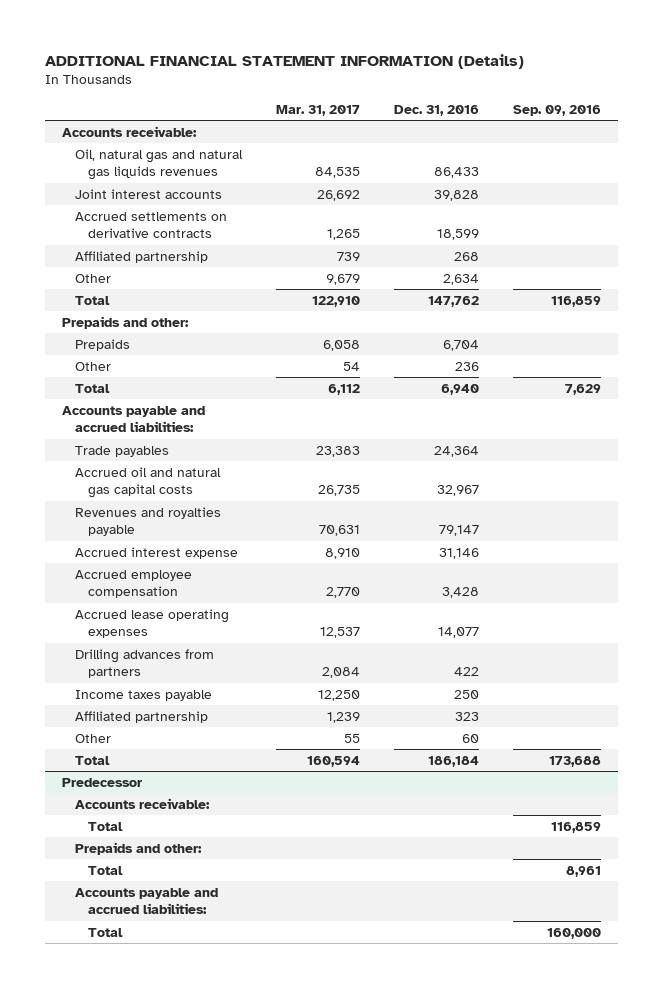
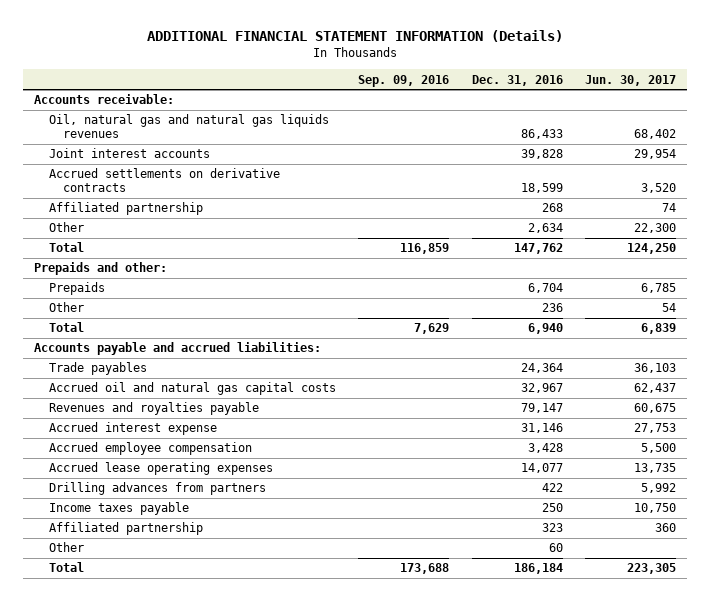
[276,104,361,116] Mar. 31, 2017 -> none
none -> [585,74,677,86] Jun. 30, 2017
[61,777,142,787] Predecessor -> none
[74,797,210,809] Accounts receivable: -> none
[88,821,124,831] Total -> none
[74,841,202,855] Prepaids and other: -> none
[88,865,124,875] Total -> none
[74,887,218,915] Accounts payable and accrued liabilities: -> none
[88,927,124,937] Total -> none

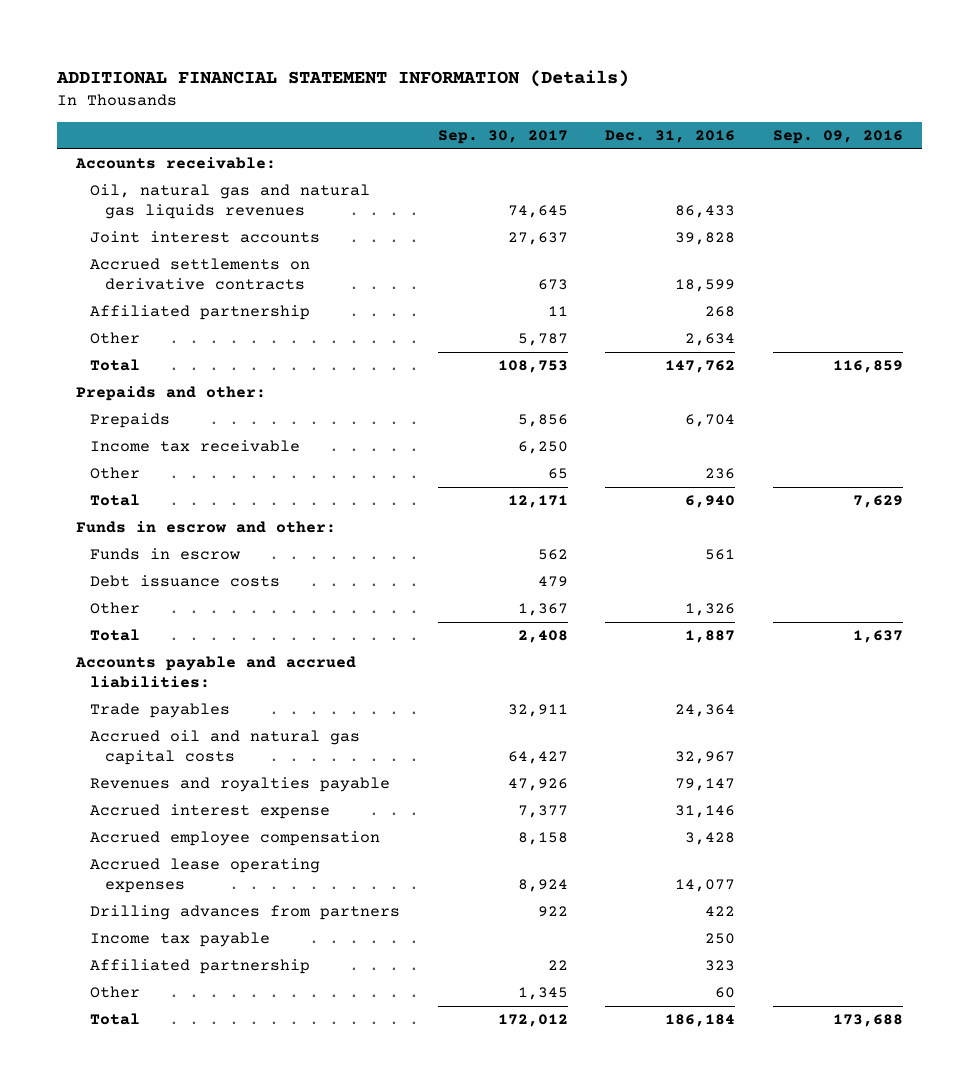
[585,74,677,86] Jun. 30, 2017 -> none
none -> [437,130,568,145] Sep. 30, 2017
none -> [90,440,301,453] Income tax receivable
none -> [75,521,336,534] Funds in escrow and other:
none -> [90,548,241,561] Funds in escrow
none -> [90,575,281,588] Debt issuance costs
none -> [90,602,141,615] Other
none -> [90,629,141,642] Total
[48,502,189,516] Income taxes payable -> [90,932,271,948] Income tax payable

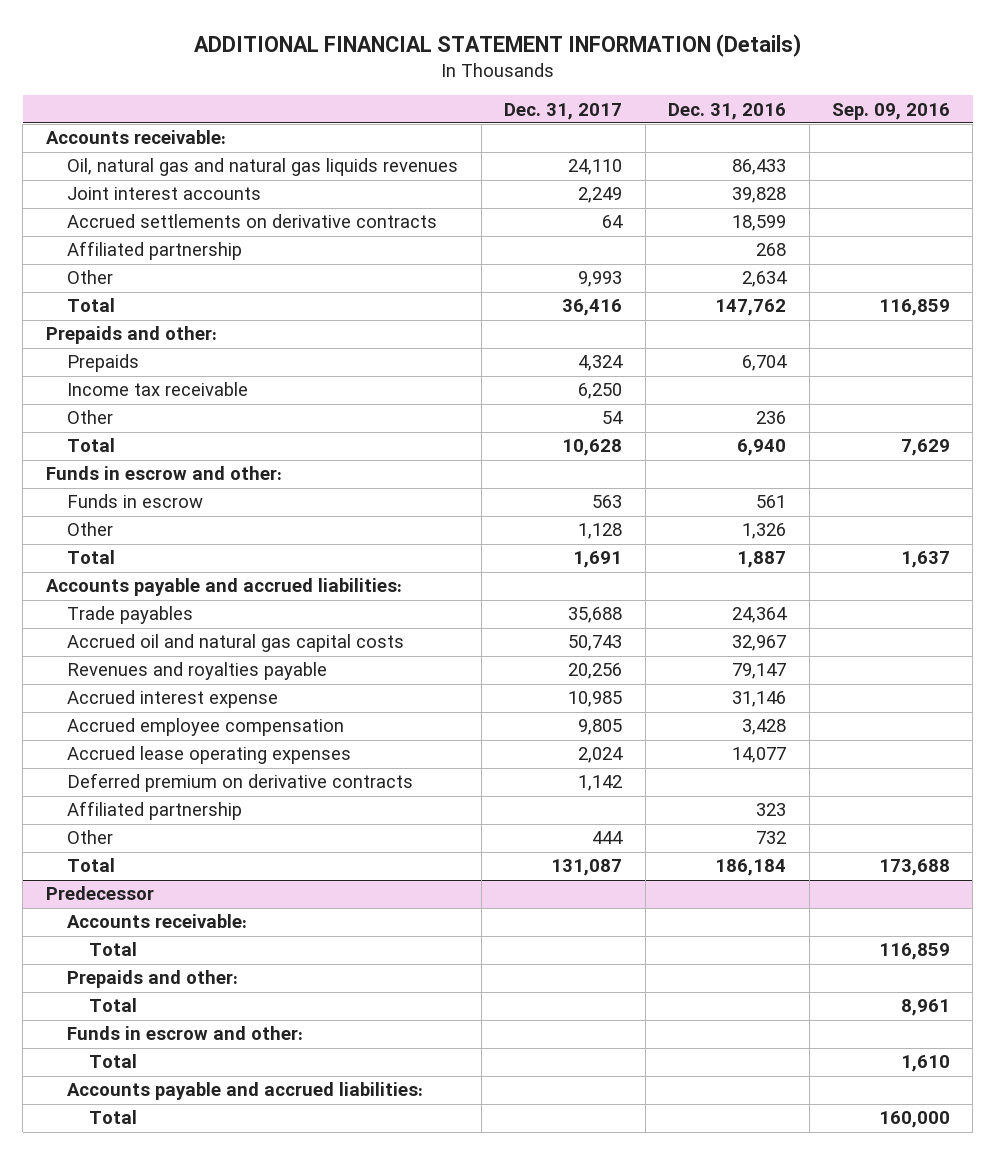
[437,130,568,145] Sep. 30, 2017 -> none
none -> [504,102,623,120] Dec. 31, 2017
[90,575,281,588] Debt issuance costs -> none
[90,905,401,921] Drilling advances from partners -> none
[90,932,271,948] Income tax payable -> none
none -> [67,773,414,793] Deferred premium on derivative contracts
[715,987,736,999] 60 -> [756,831,787,845] 732
none -> [45,886,154,901] Predecessor
none -> [67,914,248,929] Accounts receivable:
none -> [89,942,138,957] Total
none -> [67,970,239,989] Prepaids and other:
none -> [89,998,138,1013] Total
none -> [67,1026,304,1041] Funds in escrow and other:
none -> [89,1054,138,1069] Total
none -> [67,1082,424,1101] Accounts payable and accrued liabilities:
none -> [89,1110,138,1125] Total

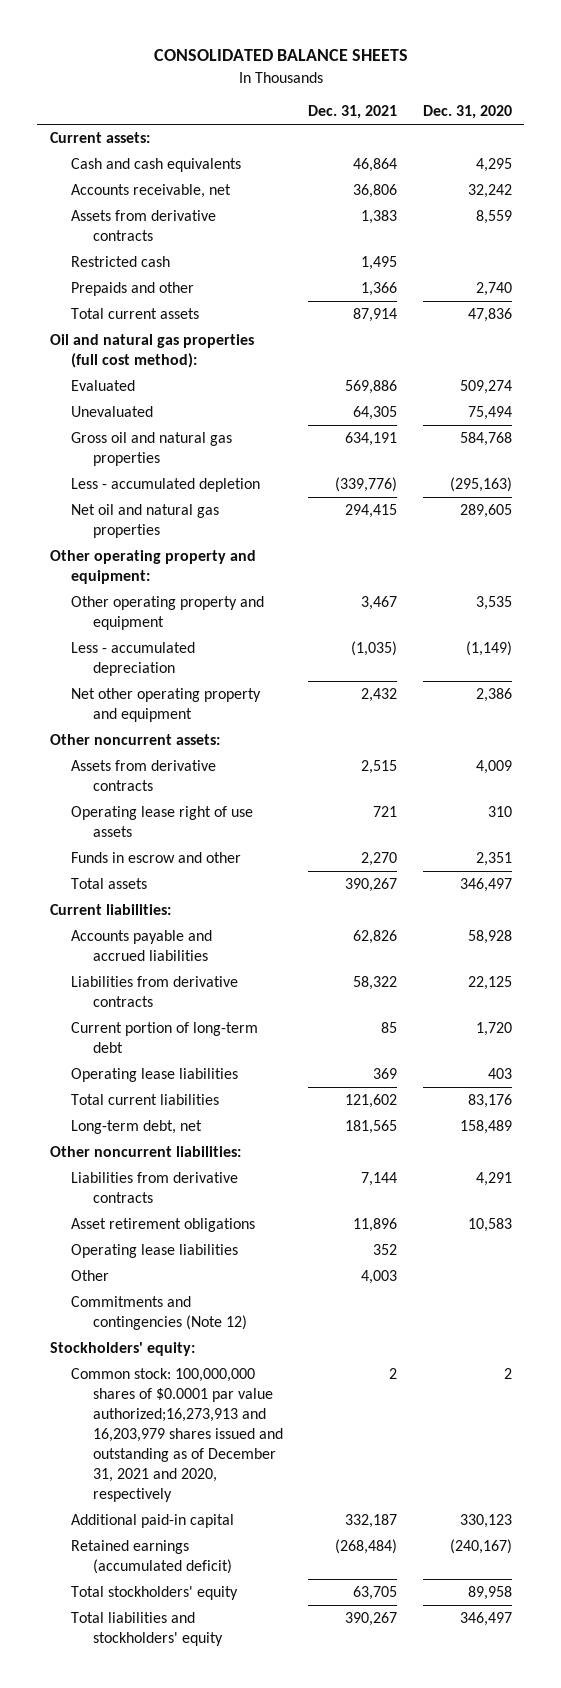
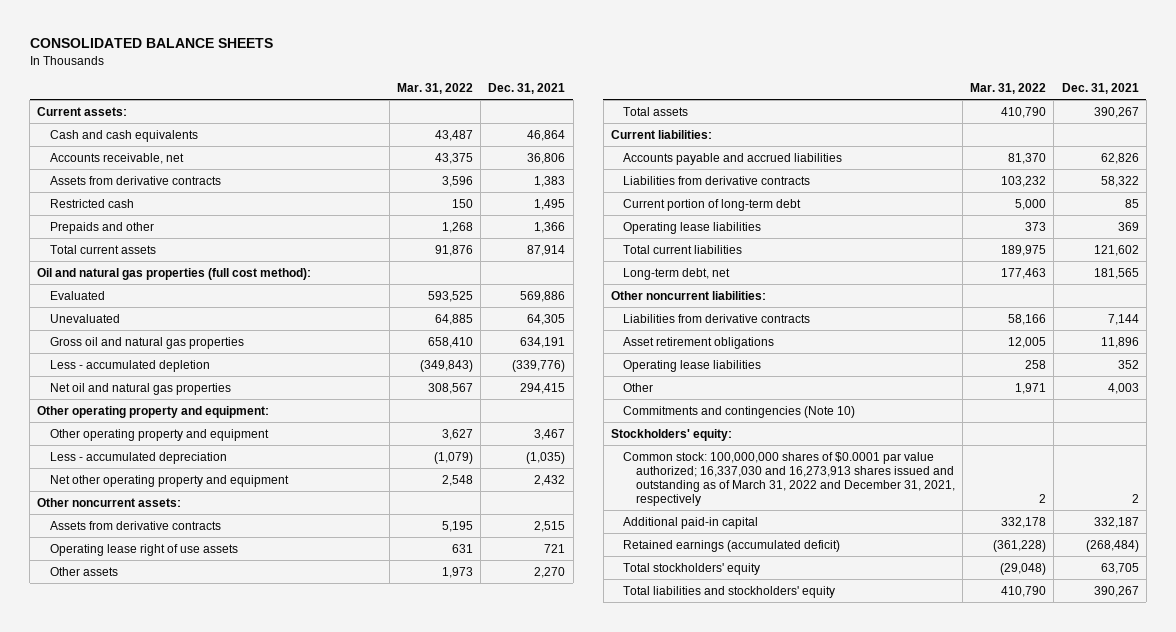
[422,105,512,120] Dec. 31, 2020 -> none
none -> [396,83,473,95] Mar. 31, 2022
[71,852,242,864] Funds in escrow and other -> [50,566,119,576] Other assets
[71,1296,247,1331] Commitments and contingencies (Note 12) -> [623,405,856,418] Commitments and contingencies (Note 10)
[71,1368,283,1502] Common stock: 100,000,000 shares of $0.0001 par value authorized;16,273,913 and 16,203,979 shares issued and outstanding as of December 31, 2021 and 2020, respectively -> [623,451,955,506] Common stock: 100,000,000 shares of $0.0001 par value authorized; 16,337,030 and 16,273,913 shares issued and outstanding as of March 31, 2022 and December 31, 2021, respectively

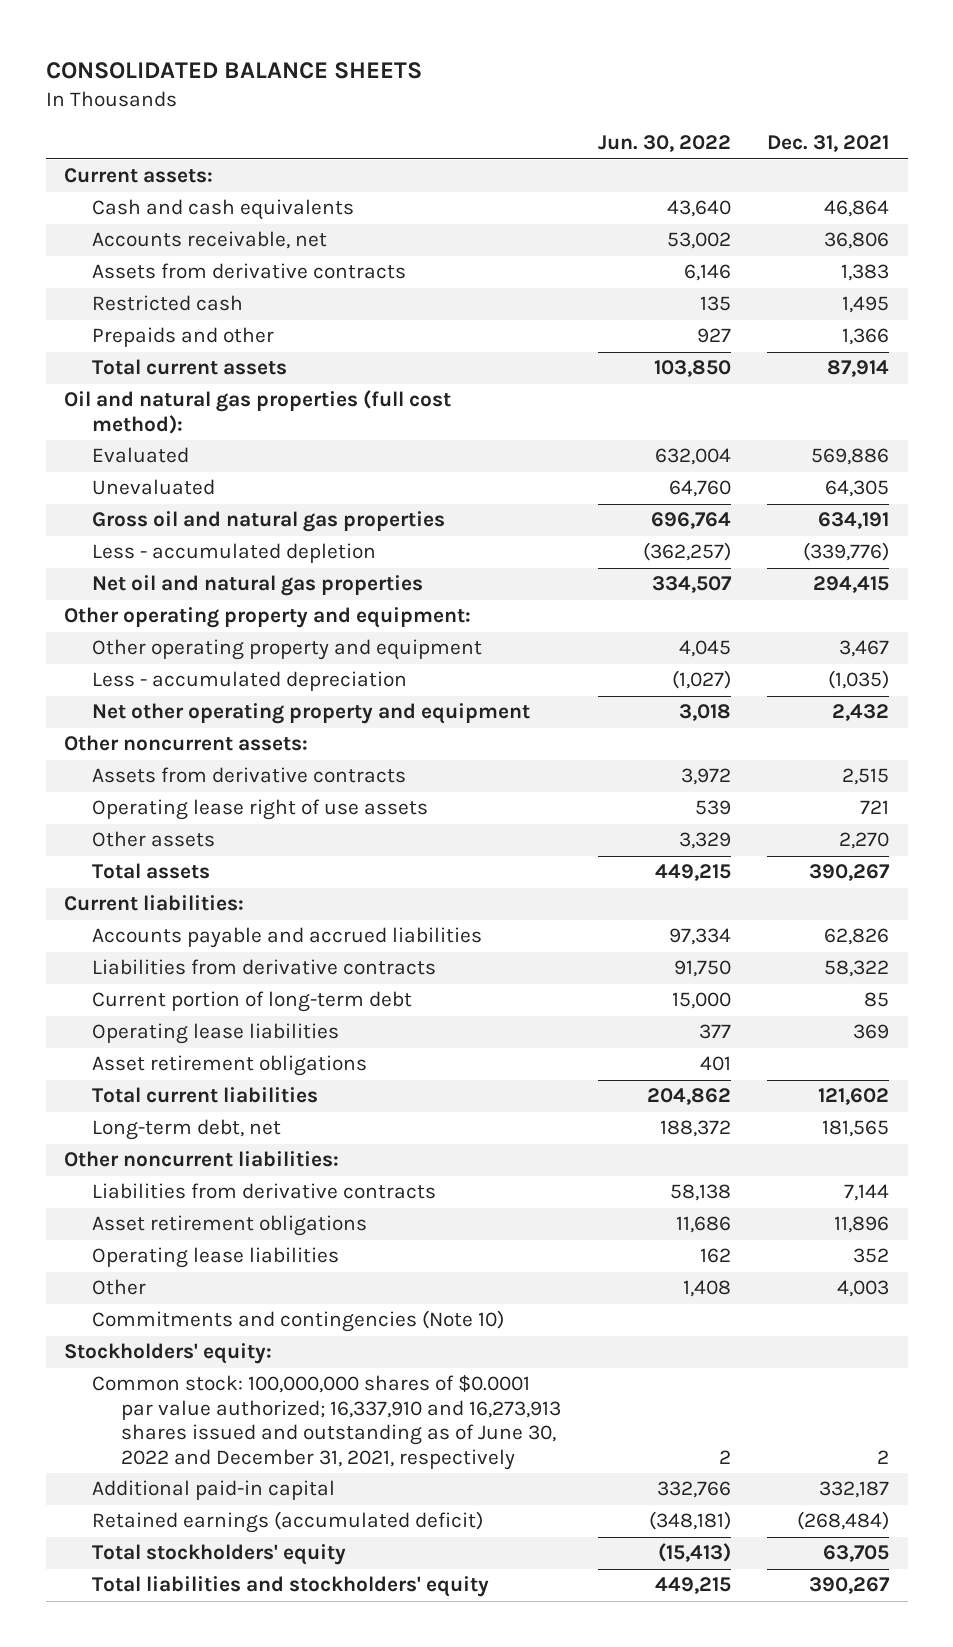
[396,83,473,95] Mar. 31, 2022 -> none
none -> [597,135,731,153] Jun. 30, 2022
none -> [92,1055,368,1077] Asset retirement obligations
[623,451,955,506] Common stock: 100,000,000 shares of $0.0001 par value authorized; 16,337,030 and 16,273,913 shares issued and outstanding as of March 31, 2022 and December 31, 2021, respectively -> [92,1375,561,1471] Common stock: 100,000,000 shares of $0.0001 par value authorized; 16,337,910 and 16,273,913 shares issued and outstanding as of June 30, 2022 and December 31, 2021, respectively

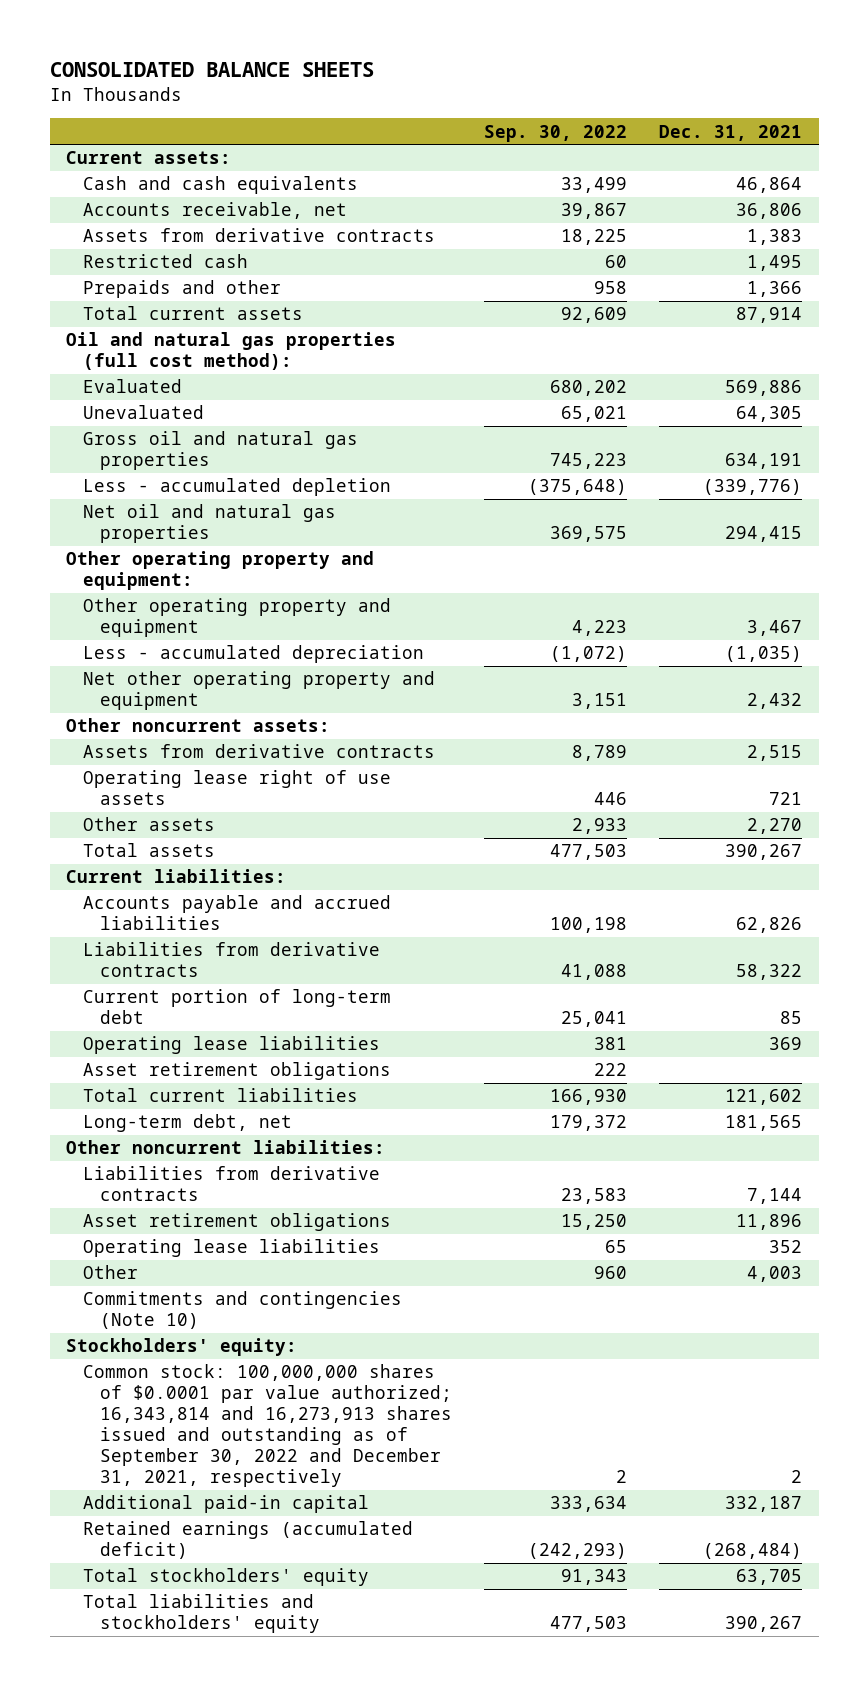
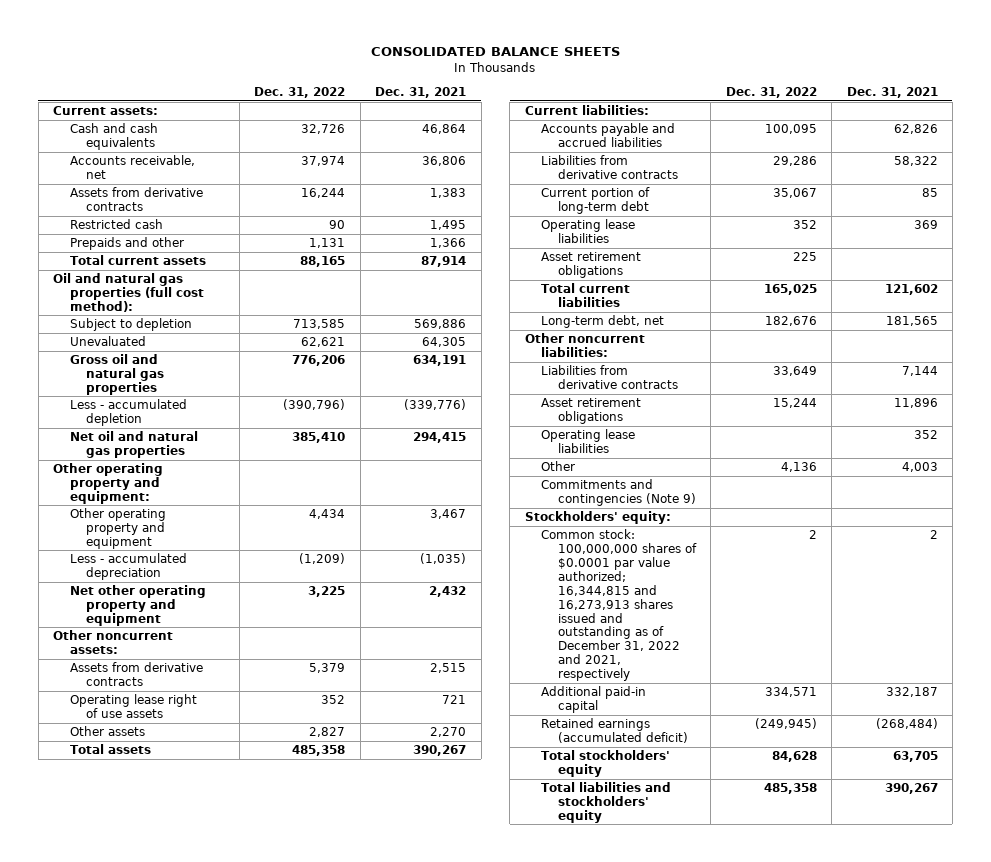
[484,124,628,142] Sep. 30, 2022 -> none
none -> [254,86,346,98] Dec. 31, 2022
[82,379,182,394] Evaluated -> [69,317,192,331] Subject to depletion
[82,1291,402,1330] Commitments and contingencies (Note 10) -> [541,478,696,506] Commitments and contingencies (Note 9)
[82,1364,453,1488] Common stock: 100,000,000 shares of $0.0001 par value authorized; 16,343,814 and 16,273,913 shares issued and outstanding as of September 30, 2022 and December 31, 2021, respectively -> [541,528,697,682] Common stock: 100,000,000 shares of $0.0001 par value authorized; 16,344,815 and 16,273,913 shares issued and outstanding as of December 31, 2022 and 2021, respectively

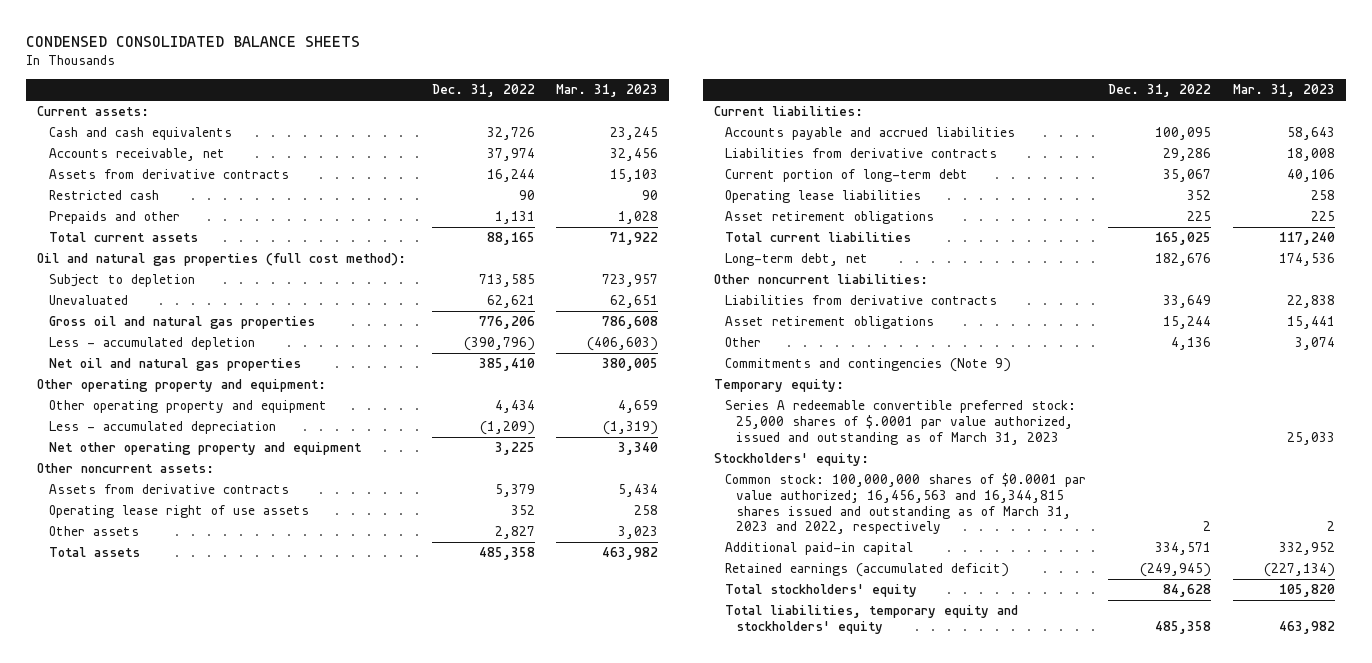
[371,47,621,57] CONSOLIDATED BALANCE SHEETS -> [26,36,361,48] CONDENSED CONSOLIDATED BALANCE SHEETS
[375,86,467,98] Dec. 31, 2021 -> none
none -> [556,84,659,98] Mar. 31, 2023
[541,428,636,453] Operating lease liabilities -> none
none -> [713,379,844,393] Temporary equity:
none -> [725,400,1077,445] Series A redeemable convertible preferred stock: 25,000 shares of $.0001 par value authorized, issued and outstanding as of March 31, 2023
[541,528,697,682] Common stock: 100,000,000 shares of $0.0001 par value authorized; 16,344,815 and 16,273,913 shares issued and outstanding as of December 31, 2022 and 2021, respectively -> [725,473,1087,535] Common stock: 100,000,000 shares of $0.0001 par value authorized; 16,456,563 and 16,344,815 shares issued and outstanding as of March 31, 2023 and 2022, respectively
[541,781,672,823] Total liabilities and stockholders' equity -> [725,605,1019,634] Total liabilities, temporary equity and stockholders' equity

